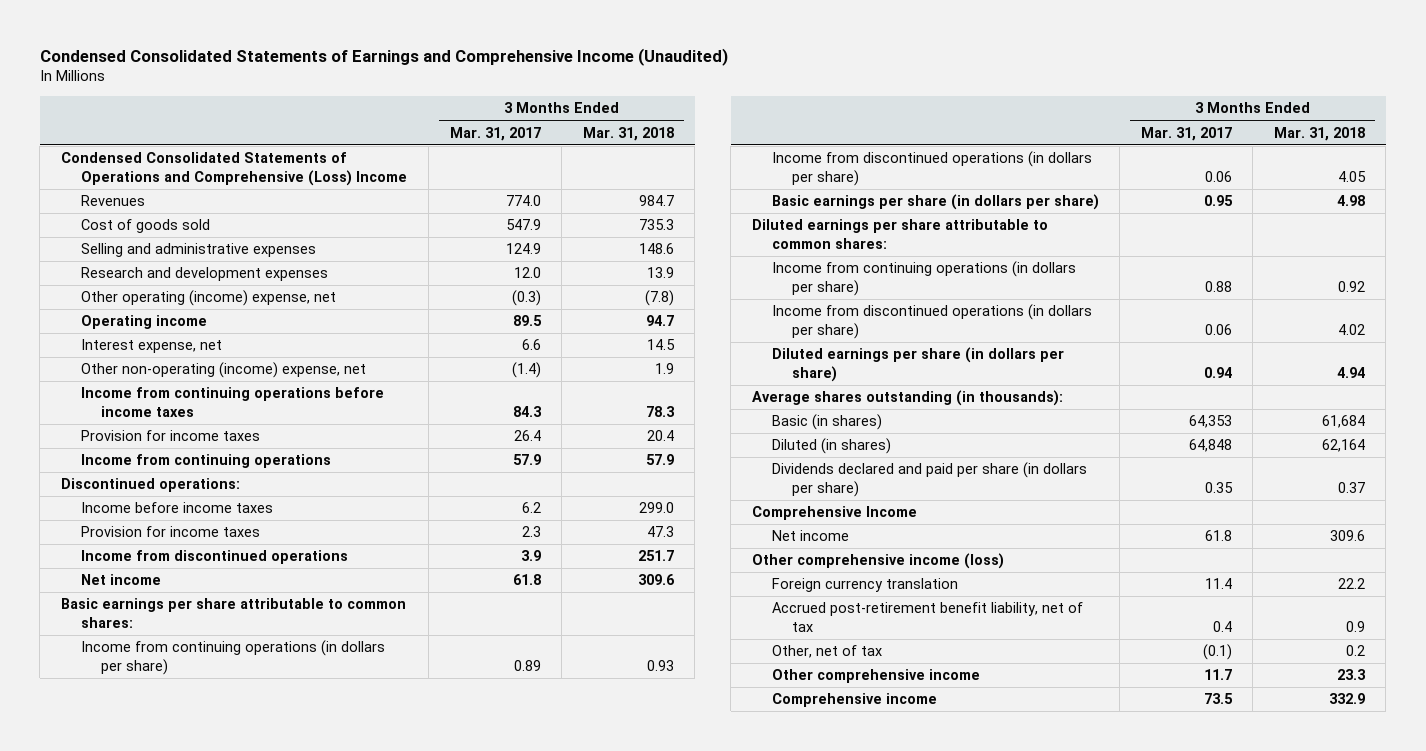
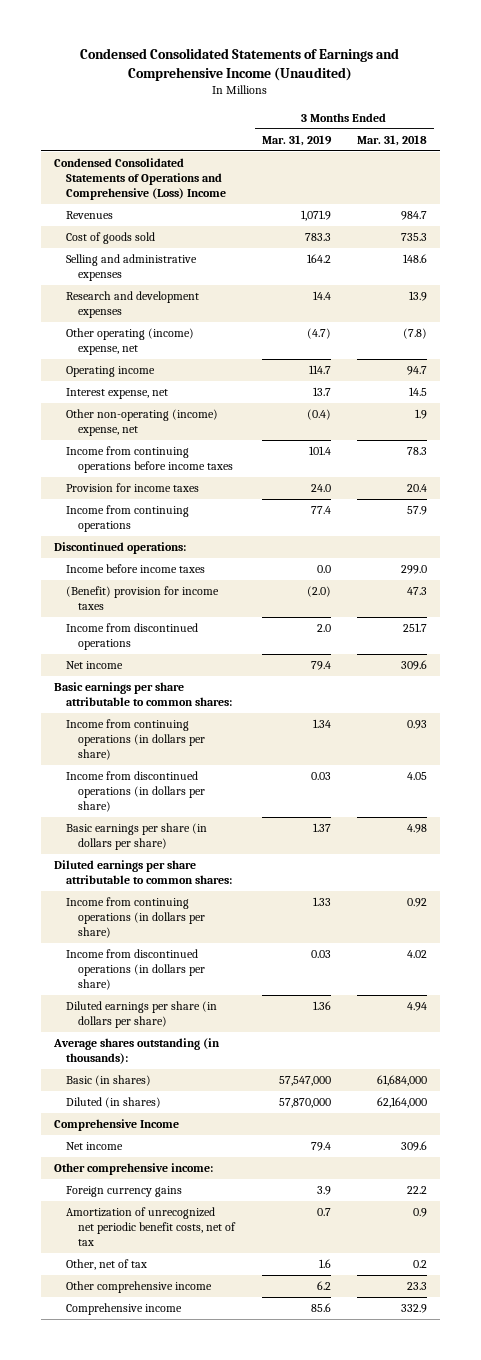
[449,126,541,141] Mar. 31, 2017 -> none
none -> [261,134,332,146] Mar. 31, 2019
[80,526,260,538] Provision for income taxes -> [65,586,219,611] (Benefit) provision for income taxes
[771,462,1087,498] Dividends declared and paid per share (in dollars per share) -> none
[1321,415,1365,429] 61,684 -> [377,1075,428,1087] 61,684,000
[1321,439,1365,453] 62,164 -> [377,1097,428,1109] 62,164,000
[751,553,1004,570] Other comprehensive income (loss) -> [53,1163,213,1176] Other comprehensive income:
[771,578,958,593] Foreign currency translation -> [65,1186,182,1198] Foreign currency gains
[771,602,1083,633] Accrued post-retirement benefit liability, net of tax -> [65,1207,237,1247] Amortization of unrecognized net periodic benefit costs, net of tax

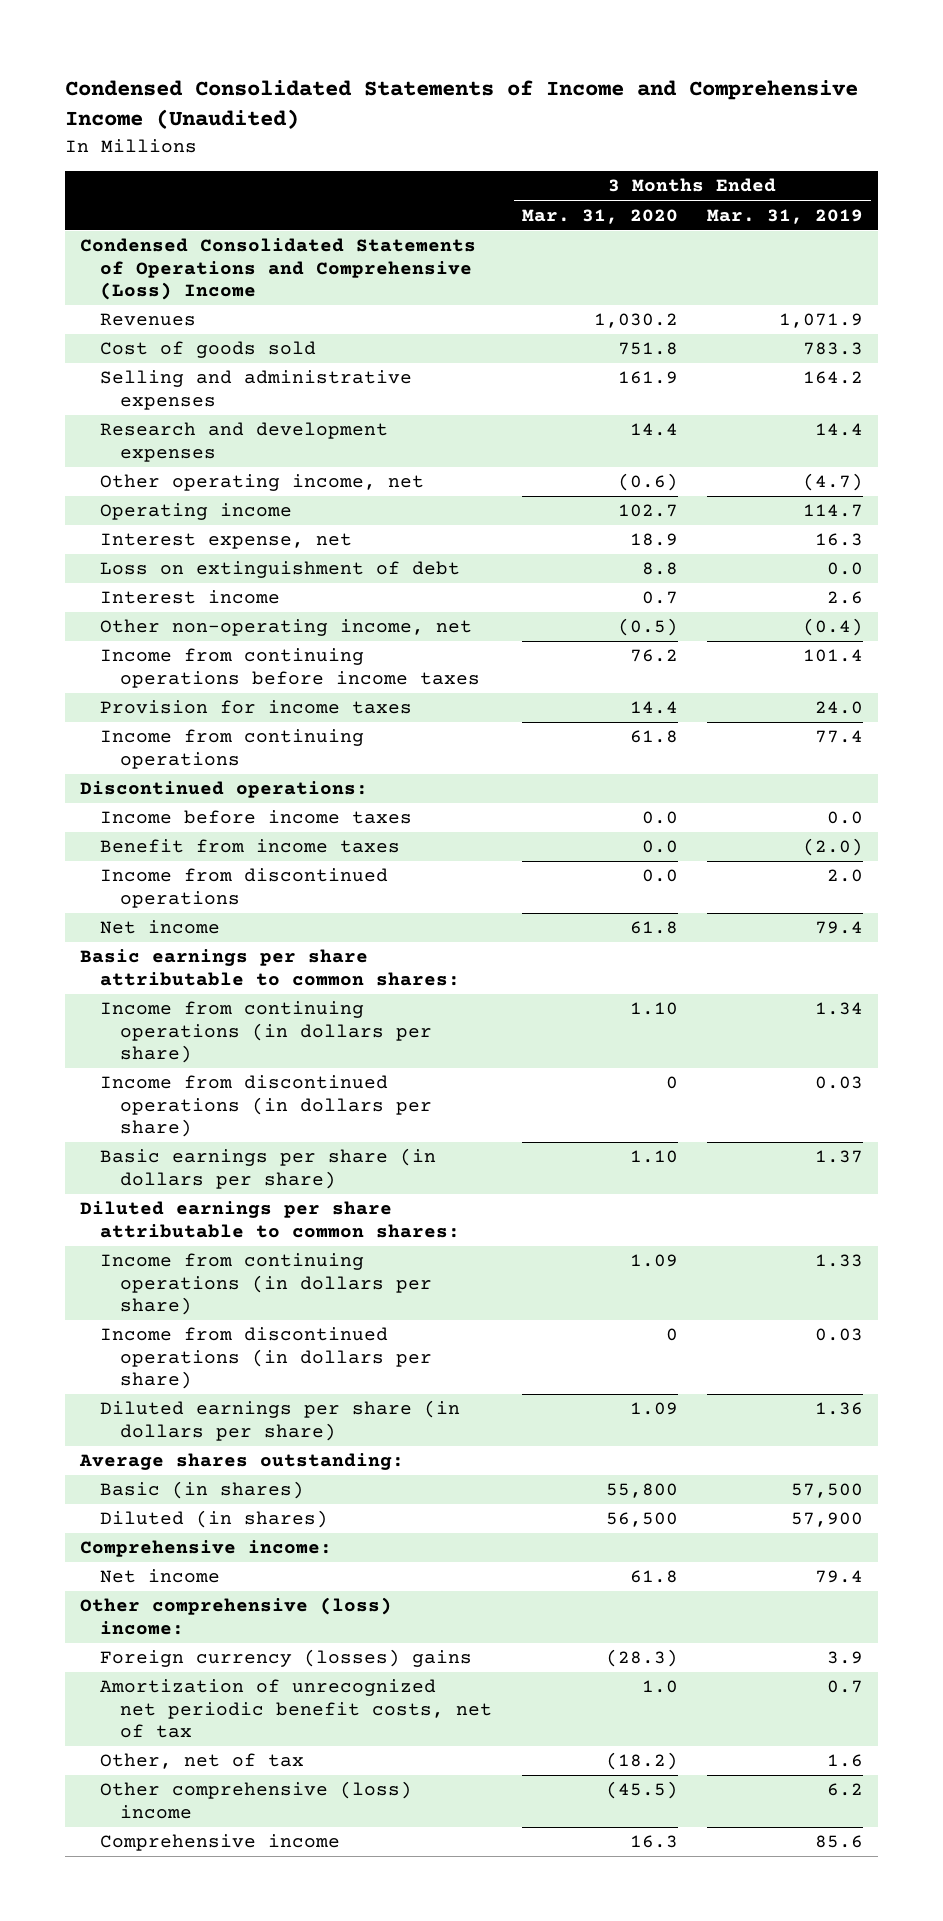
[80,48,400,82] Condensed Consolidated Statements of Earnings and Comprehensive Income (Unaudited) -> [64,80,858,130] Condensed Consolidated Statements of Income and Comprehensive Income (Unaudited)
[357,134,428,146] Mar. 31, 2018 -> none
none -> [521,208,678,224] Mar. 31, 2020
[65,328,194,356] Other operating (income) expense, net -> [99,474,424,492] Other operating income, net
[312,387,331,397] 13.7 -> [815,533,864,547] 16.3
none -> [99,561,460,579] Loss on extinguishment of debt
none -> [99,590,280,605] Interest income
[65,409,218,437] Other non-operating (income) expense, net -> [99,619,472,637] Other non-operating income, net
[65,586,219,611] (Benefit) provision for income taxes -> [99,839,400,854] Benefit from income taxes
[52,1038,220,1065] Average shares outstanding (in thousands): -> [78,1453,404,1471] Average shares outstanding:
[278,1076,331,1087] 57,547,000 -> [791,1483,864,1499] 57,500
[278,1098,331,1109] 57,870,000 -> [791,1512,864,1528] 57,900
[53,1119,179,1132] Comprehensive Income -> [79,1540,332,1558] Comprehensive income:
[53,1163,213,1176] Other comprehensive income: -> [79,1597,392,1635] Other comprehensive (loss) income:
[65,1186,182,1198] Foreign currency gains -> [99,1649,472,1668] Foreign currency (losses) gains
[65,1281,212,1294] Other comprehensive income -> [99,1781,412,1819] Other comprehensive (loss) income

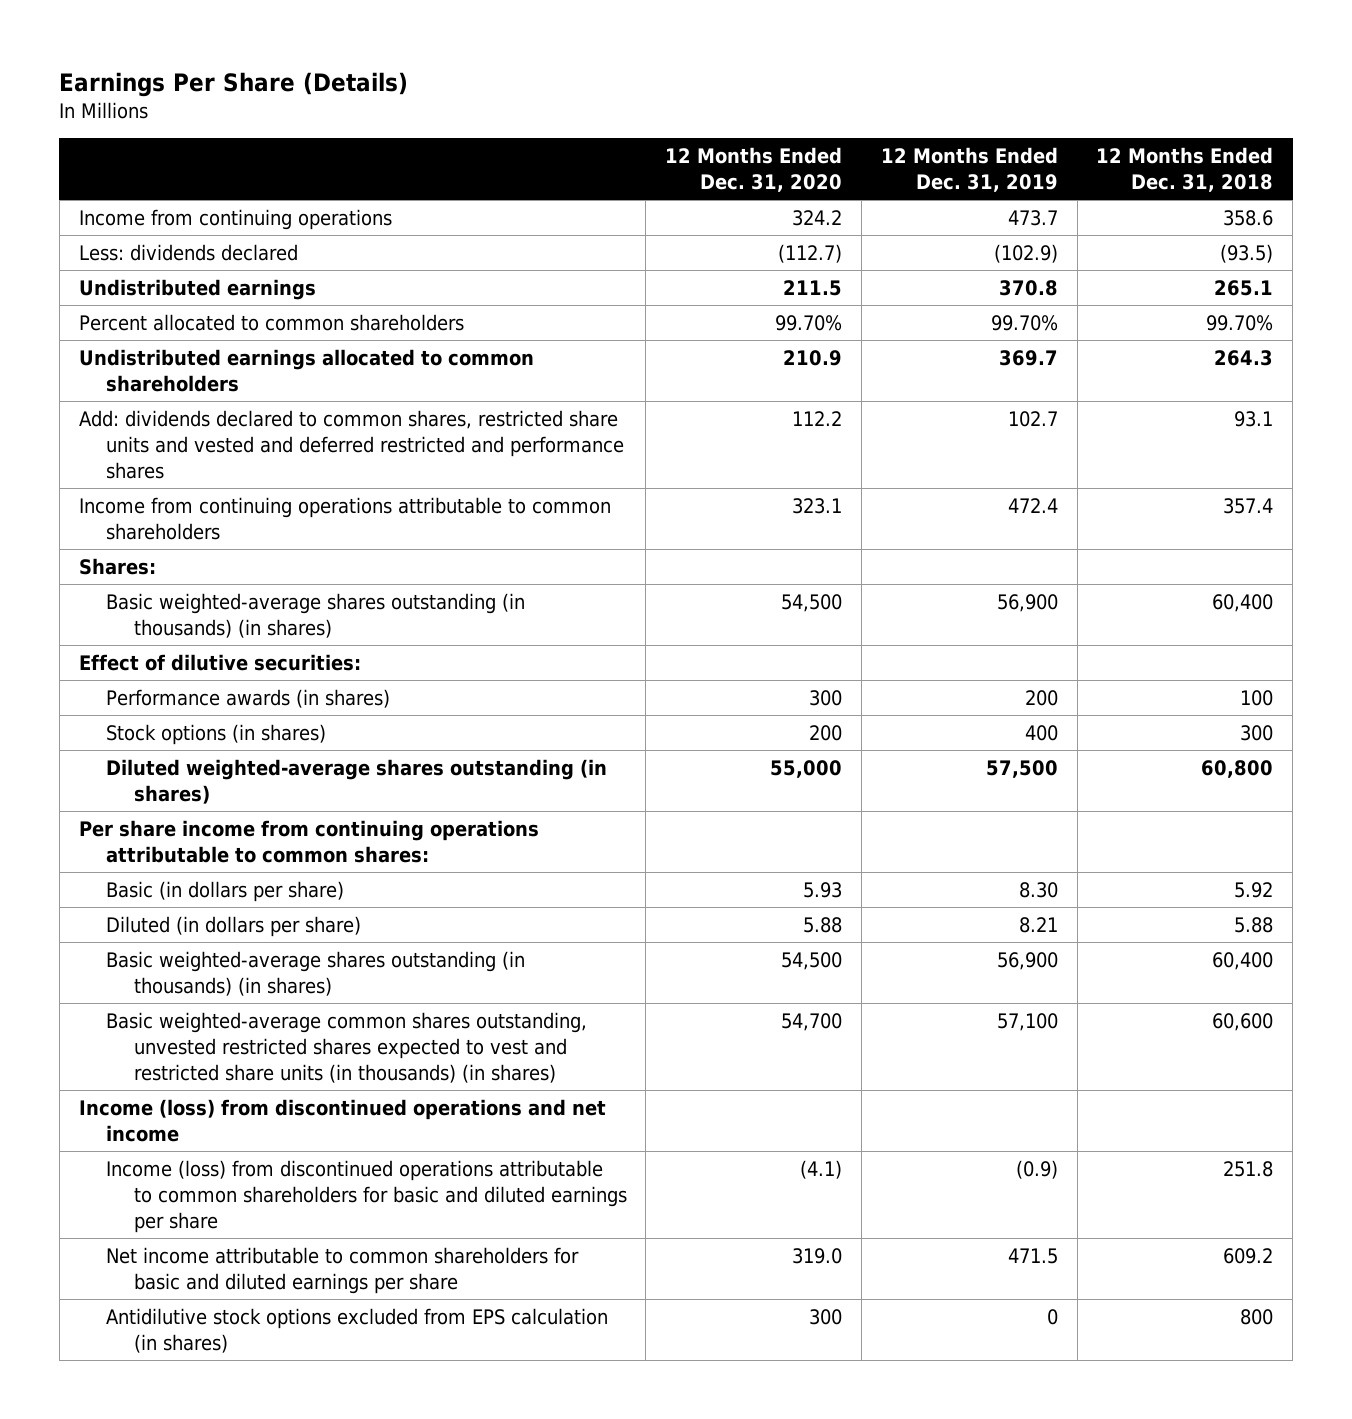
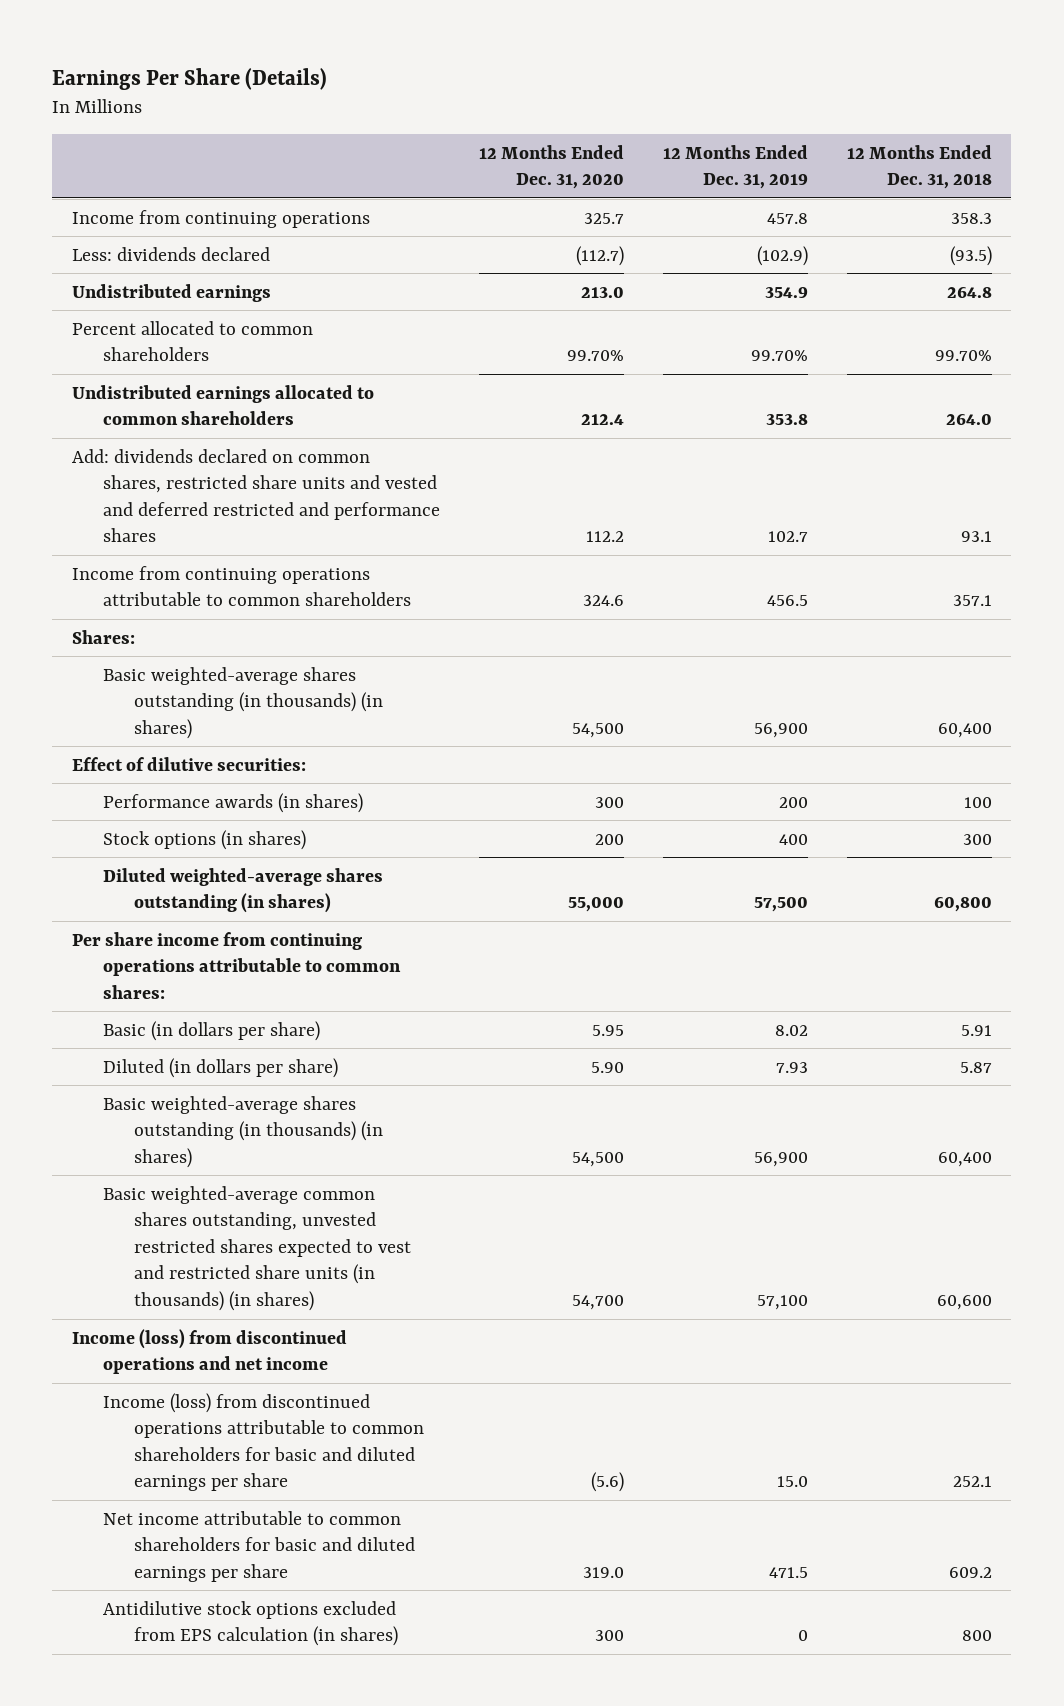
[792,209,843,226] 324.2 -> [583,212,624,224] 325.7
[1007,209,1058,226] 473.7 -> [766,212,808,224] 457.8
[1223,209,1274,226] 358.6 -> [950,212,992,224] 358.3
[783,279,843,296] 211.5 -> [580,286,624,298] 213.0
[998,279,1058,296] 370.8 -> [764,286,808,298] 354.9
[1214,279,1274,296] 265.1 -> [946,286,992,298] 264.8
[783,349,843,366] 210.9 -> [580,414,624,426] 212.4
[998,349,1058,366] 369.7 -> [765,414,808,426] 353.8
[1214,349,1274,366] 264.3 -> [945,414,992,426] 264.0
[78,409,625,479] Add: dividends declared to common shares, restricted share units and vested and deferred restricted and performance shares -> [71,448,440,543] Add: dividends declared on common shares, restricted share units and vested and deferred restricted and performance shares
[792,497,843,514] 323.1 -> [582,595,624,607] 324.6
[1007,497,1058,513] 472.4 -> [766,595,808,607] 456.5
[1223,497,1274,514] 357.4 -> [952,595,992,607] 357.1
[803,881,843,898] 5.93 -> [591,1024,624,1036] 5.95
[1018,881,1058,898] 8.30 -> [774,1024,808,1036] 8.02
[1234,881,1274,898] 5.92 -> [960,1024,992,1036] 5.91
[803,916,843,933] 5.88 -> [590,1061,624,1073] 5.90
[1018,916,1058,933] 8.21 -> [775,1061,808,1073] 7.93
[1234,916,1274,933] 5.88 -> [959,1061,992,1073] 5.87
[800,1159,843,1179] (4.1) -> [590,1472,624,1493] (5.6)
[1015,1159,1058,1179] (0.9) -> [776,1476,808,1488] 15.0
[1223,1160,1274,1177] 251.8 -> [952,1476,992,1488] 252.1

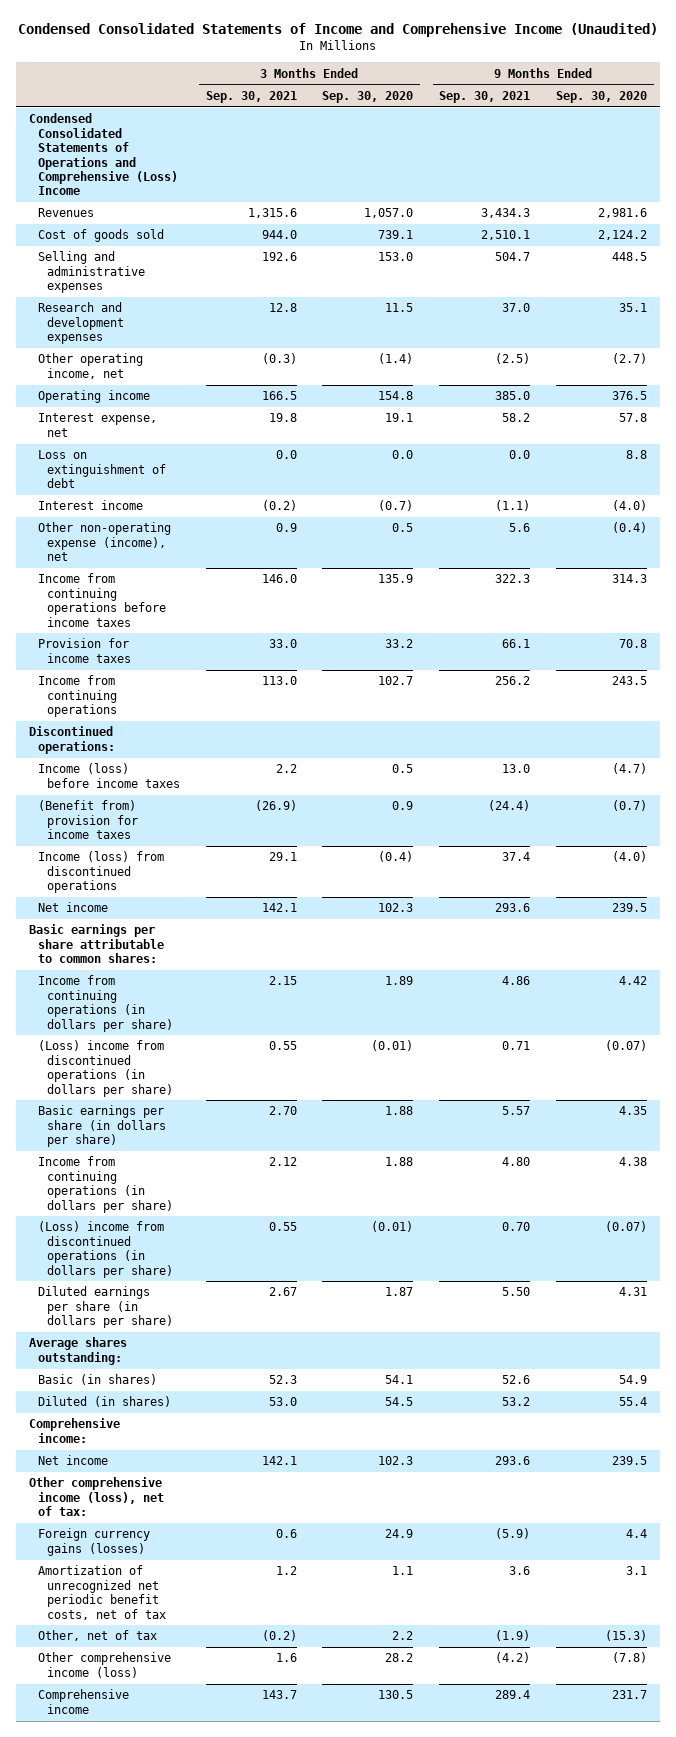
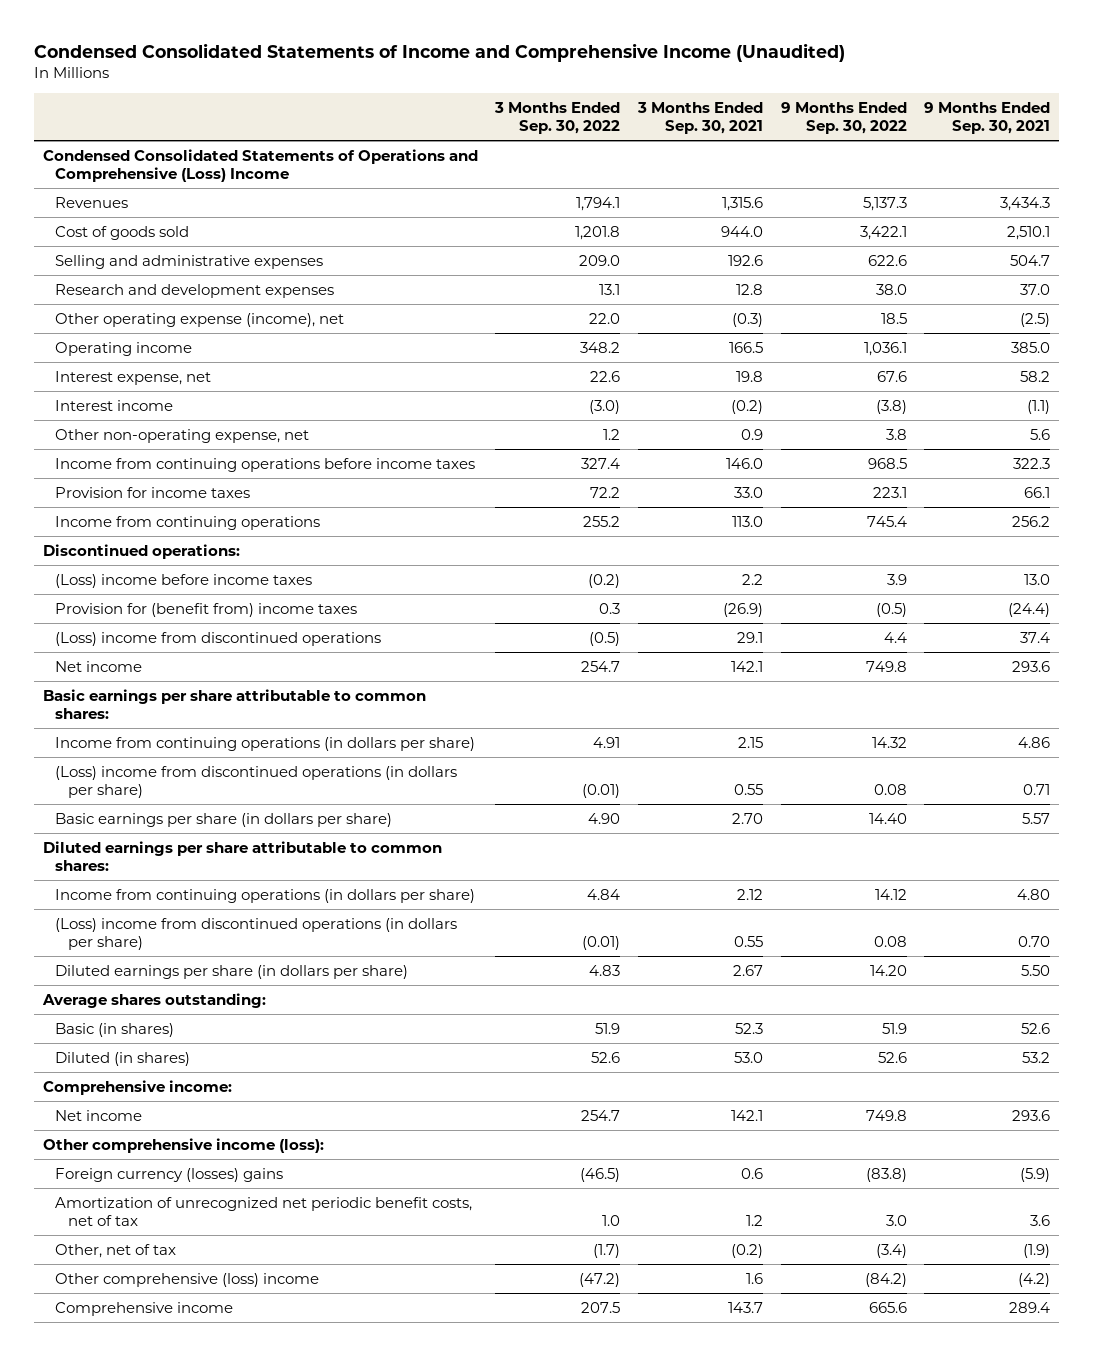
[322,90,414,103] Sep. 30, 2020 -> none
[556,90,648,103] Sep. 30, 2020 -> none
none -> [494,102,621,134] 3 Months Ended Sep. 30, 2022
none -> [780,102,907,134] 9 Months Ended Sep. 30, 2022
[37,353,143,379] Other operating income, net -> [55,312,345,327] Other operating expense (income), net
[37,450,166,489] Loss on extinguishment of debt -> none
[37,522,171,562] Other non-operating expense (income), net -> [55,428,310,443] Other non-operating expense, net
[37,763,180,788] Income (loss) before income taxes -> [55,573,313,588] (Loss) income before income taxes
[37,800,138,840] (Benefit from) provision for income taxes -> [55,602,358,617] Provision for (benefit from) income taxes
[37,851,164,894] Income (loss) from discontinued operations -> [55,631,382,646] (Loss) income from discontinued operations
none -> [42,840,442,871] Diluted earnings per share attributable to common shares:
[29,1477,164,1517] Other comprehensive income (loss), net of tax: -> [42,1137,324,1153] Other comprehensive income (loss):
[37,1528,150,1556] Foreign currency gains (losses) -> [55,1167,284,1182] Foreign currency (losses) gains
[37,1652,171,1678] Other comprehensive income (loss) -> [55,1272,320,1287] Other comprehensive (loss) income

